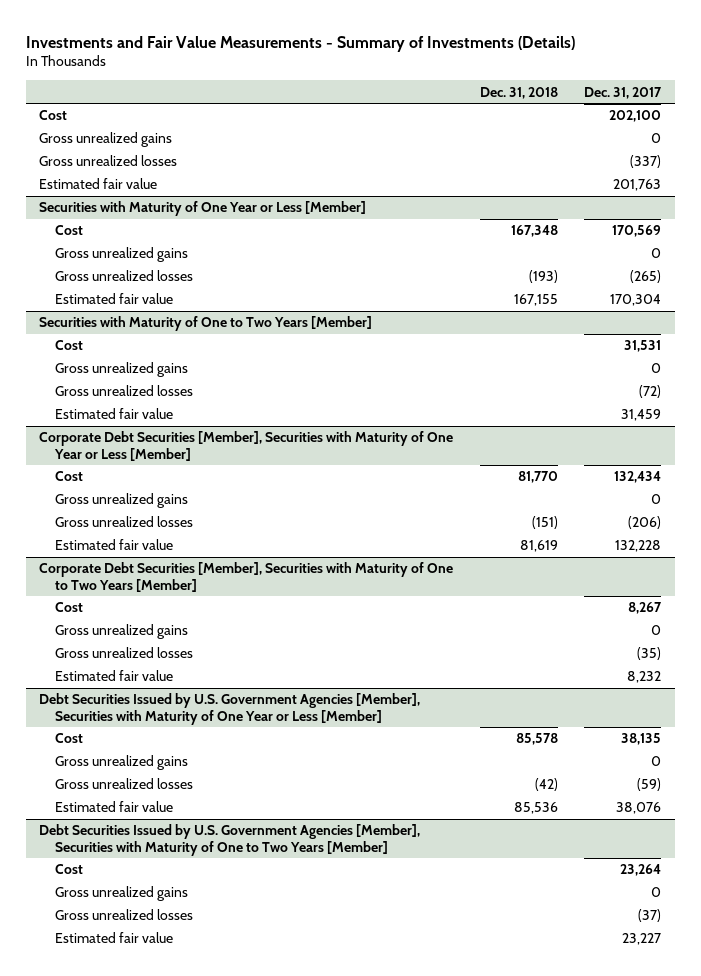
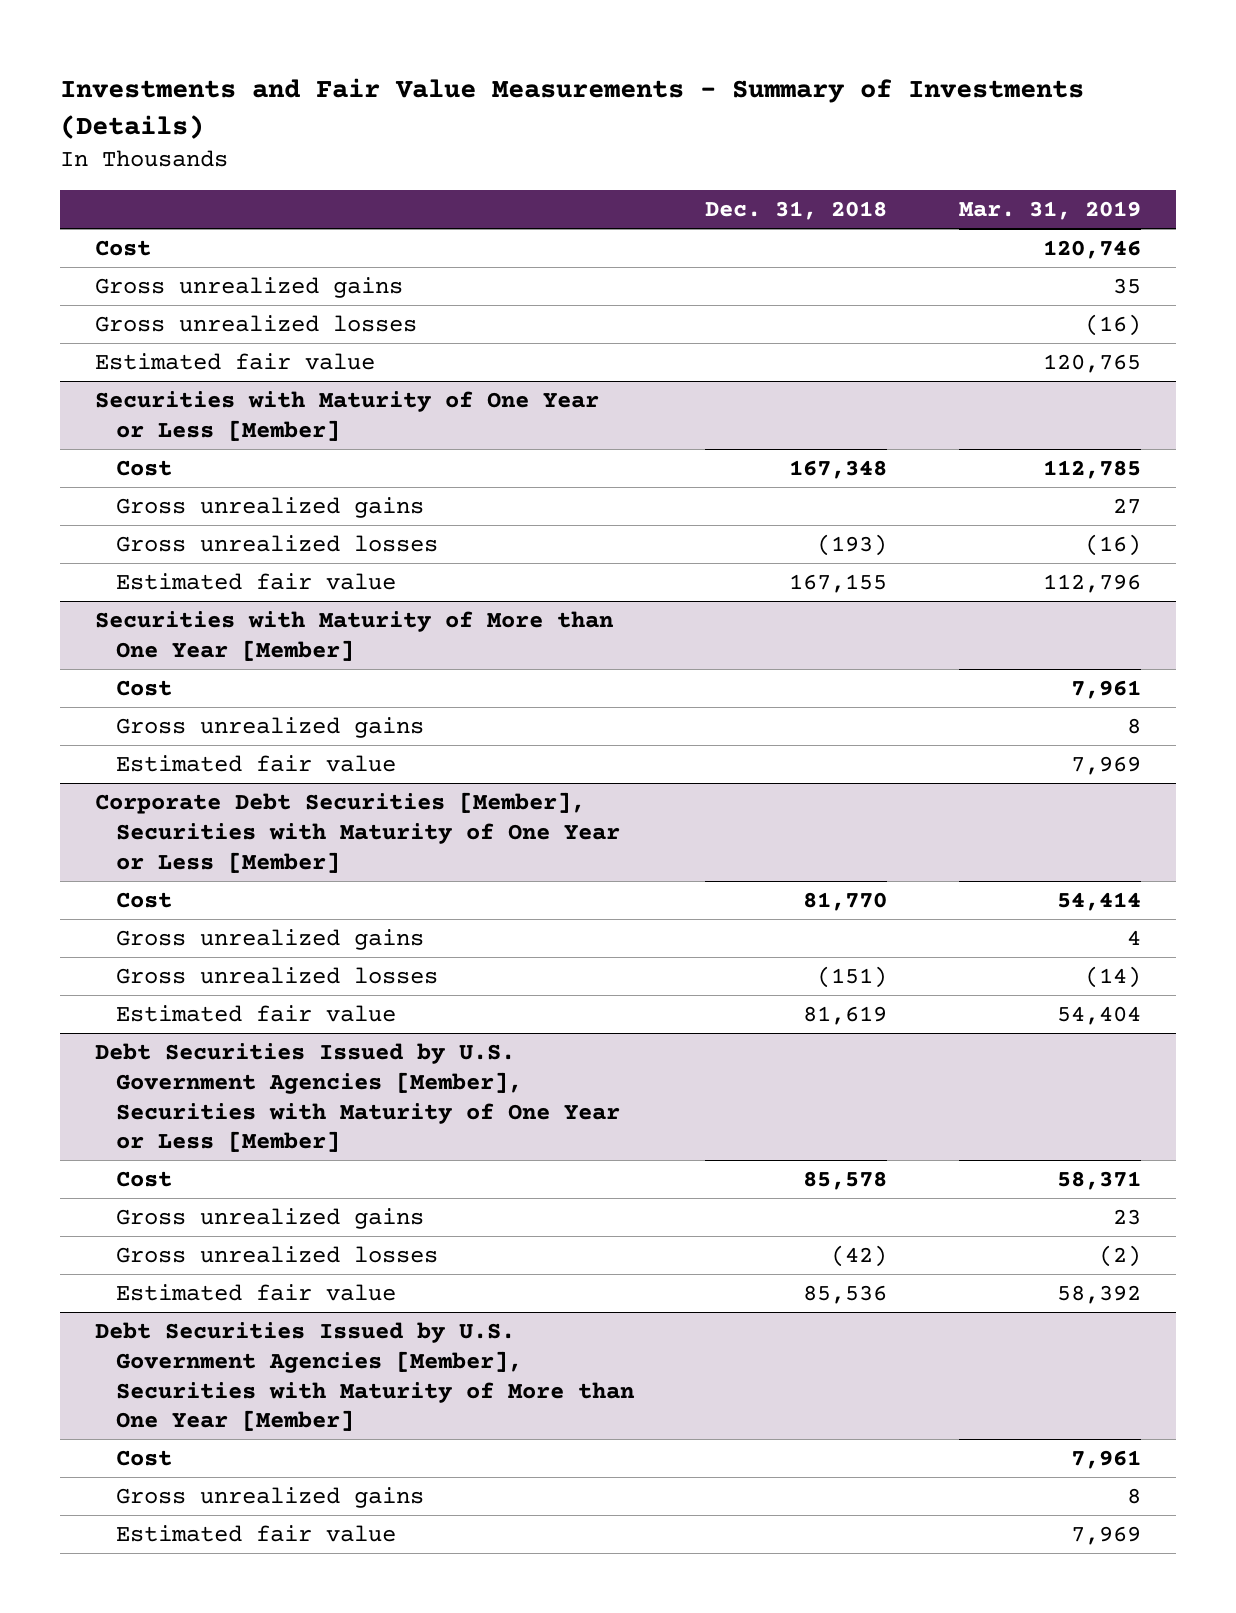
[584,86,663,99] Dec. 31, 2017 -> none
none -> [958,201,1141,221] Mar. 31, 2019
[39,316,373,332] Securities with Maturity of One to Two Years [Member] -> [95,610,615,661] Securities with Maturity of More than One Year [Member]
[54,385,193,397] Gross unrealized losses -> none
[39,562,454,592] Corporate Debt Securities [Member], Securities with Maturity of One to Two Years [Member] -> none
[54,602,83,613] Cost -> none
[54,624,188,640] Gross unrealized gains -> none
[54,647,193,659] Gross unrealized losses -> none
[54,670,173,682] Estimated fair value -> none
[39,824,421,856] Debt Securities Issued by U.S. Government Agencies [Member], Securities with Maturity of One to Two Years [Member] -> [95,1321,635,1432] Debt Securities Issued by U.S. Government Agencies [Member], Securities with Maturity of More than One Year [Member]
[54,909,193,921] Gross unrealized losses -> none

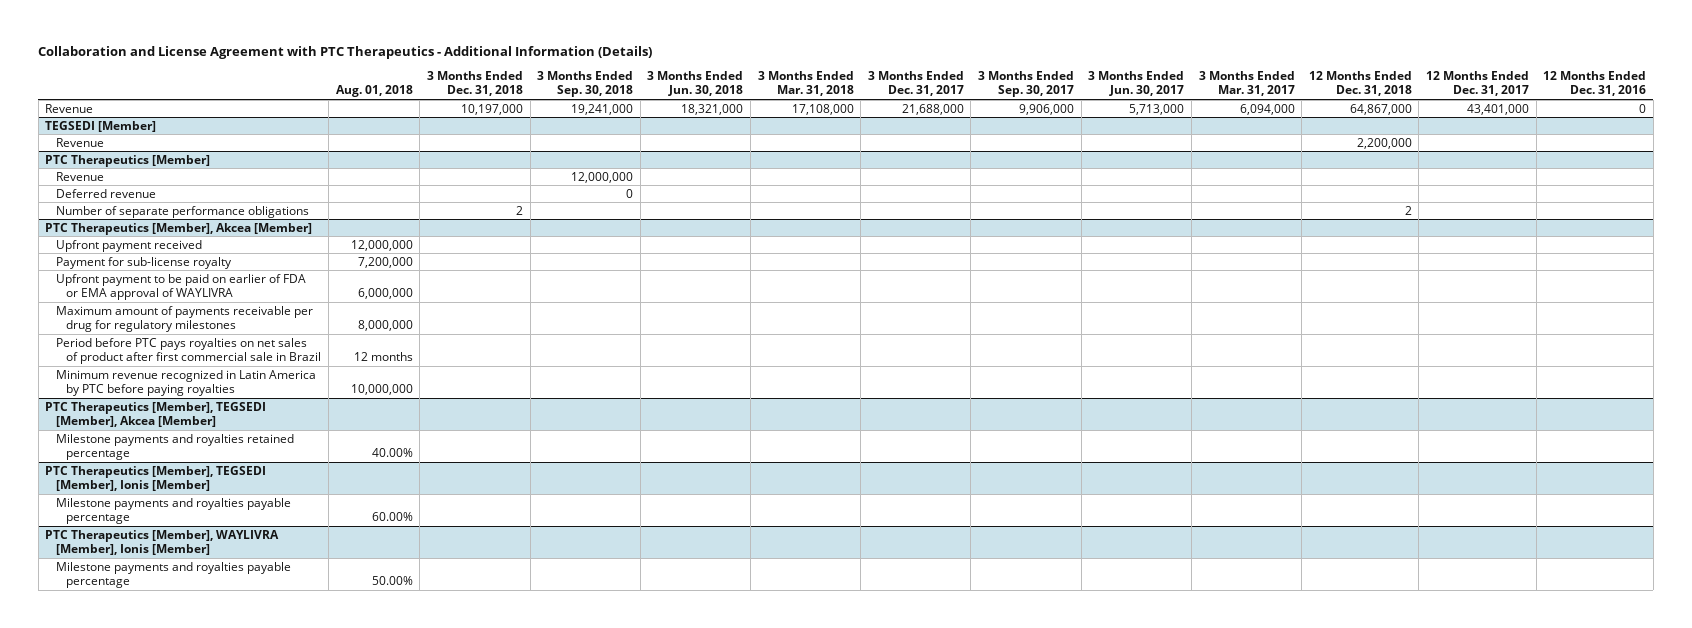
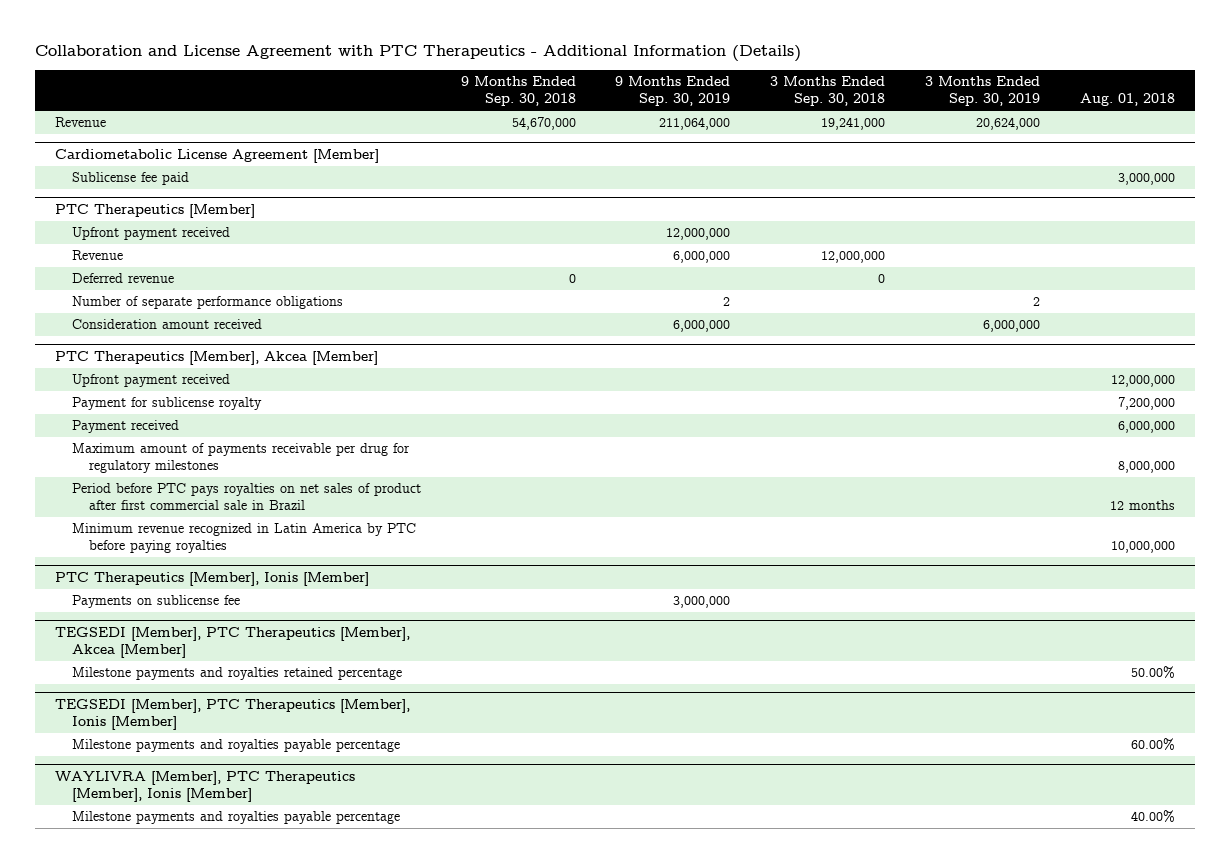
[426,71,523,97] 3 Months Ended Dec. 31, 2018 -> none
[647,71,744,97] 3 Months Ended Jun. 30, 2018 -> none
[757,71,854,97] 3 Months Ended Mar. 31, 2018 -> none
[867,71,964,97] 3 Months Ended Dec. 31, 2017 -> none
[978,71,1075,98] 3 Months Ended Sep. 30, 2017 -> none
[1088,71,1185,97] 3 Months Ended Jun. 30, 2017 -> none
[1198,71,1295,97] 3 Months Ended Mar. 31, 2017 -> none
[1308,71,1412,97] 12 Months Ended Dec. 31, 2018 -> none
[1425,71,1529,97] 12 Months Ended Dec. 31, 2017 -> none
[1543,71,1647,97] 12 Months Ended Dec. 31, 2016 -> none
none -> [460,76,576,107] 9 Months Ended Sep. 30, 2018
none -> [615,76,731,107] 9 Months Ended Sep. 30, 2019
none -> [924,76,1040,107] 3 Months Ended Sep. 30, 2019
[45,120,157,132] TEGSEDI [Member] -> none
[55,137,104,147] Revenue -> none
none -> [55,148,380,163] Cardiometabolic License Agreement [Member]
none -> [71,172,189,186] Sublicense fee paid
none -> [71,227,230,241] Upfront payment received
none -> [71,319,262,330] Consideration amount received
[55,273,306,301] Upfront payment to be paid on earlier of FDA or EMA approval of WAYLIVRA -> none
[55,256,232,269] Payment for sub-license royalty -> [71,397,262,411] Payment for sublicense royalty
none -> [71,420,179,434] Payment received
none -> [55,571,370,586] PTC Therapeutics [Member], Ionis [Member]
none -> [71,595,240,609] Payments on sublicense fee
[45,401,267,428] PTC Therapeutics [Member], TEGSEDI [Member], Akcea [Member] -> [55,626,411,659] TEGSEDI [Member], PTC Therapeutics [Member], Akcea [Member]
[371,448,413,458] 40.00% -> [1130,666,1175,680] 50.00%
[45,465,267,492] PTC Therapeutics [Member], TEGSEDI [Member], Ionis [Member] -> [55,698,411,731] TEGSEDI [Member], PTC Therapeutics [Member], Ionis [Member]
[45,529,280,556] PTC Therapeutics [Member], WAYLIVRA [Member], Ionis [Member] -> [55,770,356,803] WAYLIVRA [Member], PTC Therapeutics [Member], Ionis [Member]
[371,576,413,586] 50.00% -> [1130,810,1175,824] 40.00%

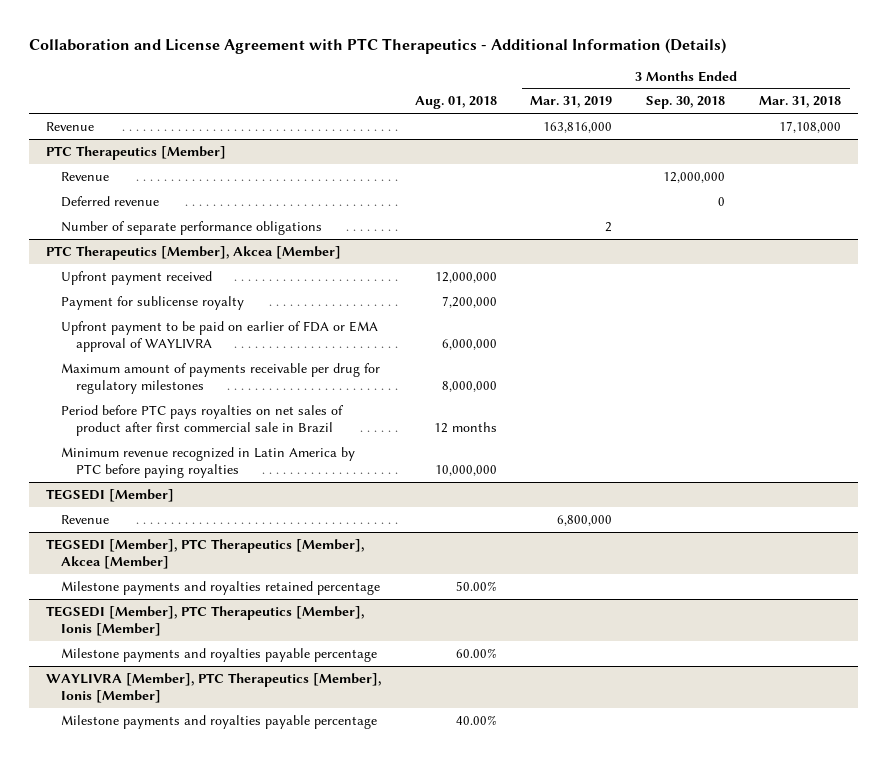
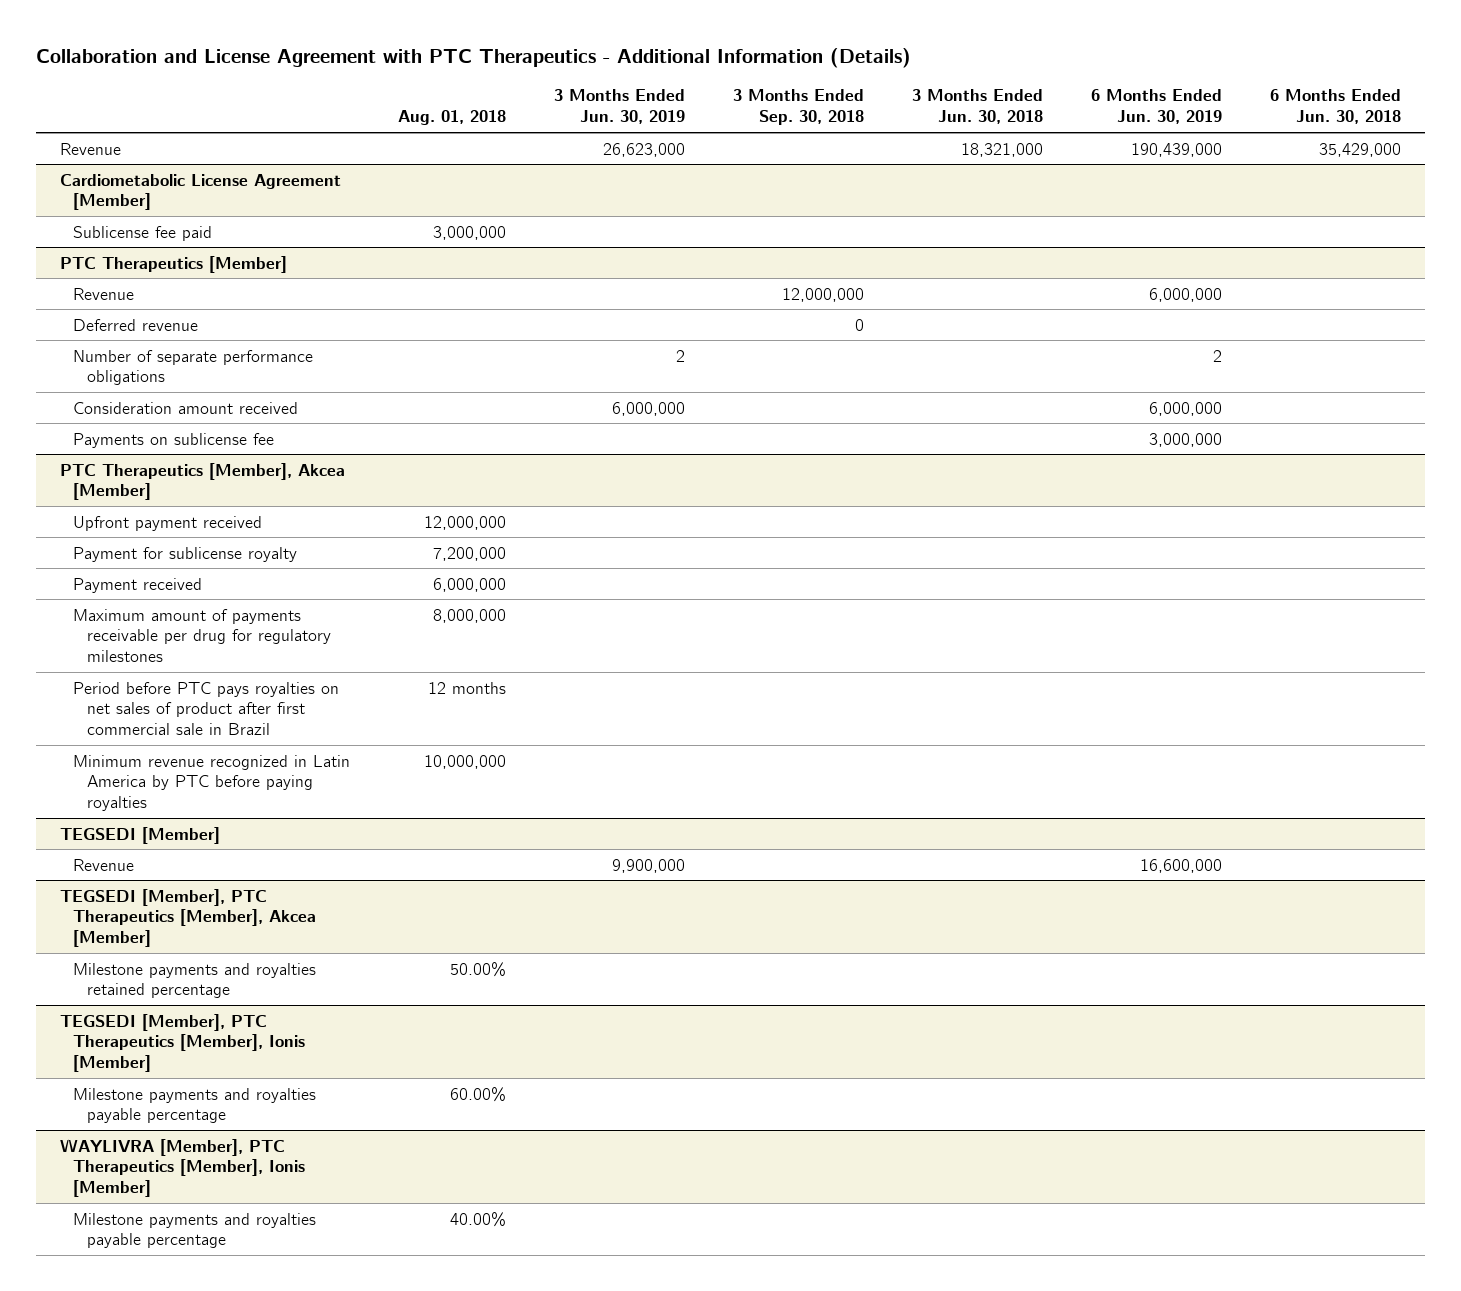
[530,96,613,109] Mar. 31, 2019 -> none
[759,96,842,109] Mar. 31, 2018 -> none
none -> [554,89,686,125] 3 Months Ended Jun. 30, 2019
none -> [912,89,1044,125] 3 Months Ended Jun. 30, 2018
none -> [1091,89,1223,125] 6 Months Ended Jun. 30, 2019
none -> [1270,89,1402,125] 6 Months Ended Jun. 30, 2018
none -> [59,173,341,211] Cardiometabolic License Agreement [Member]
none -> [73,225,213,241] Sublicense fee paid
none -> [73,401,299,414] Consideration amount received
none -> [73,432,275,448] Payments on sublicense fee
[60,320,378,352] Upfront payment to be paid on earlier of FDA or EMA approval of WAYLIVRA -> none
none -> [73,577,203,593] Payment received

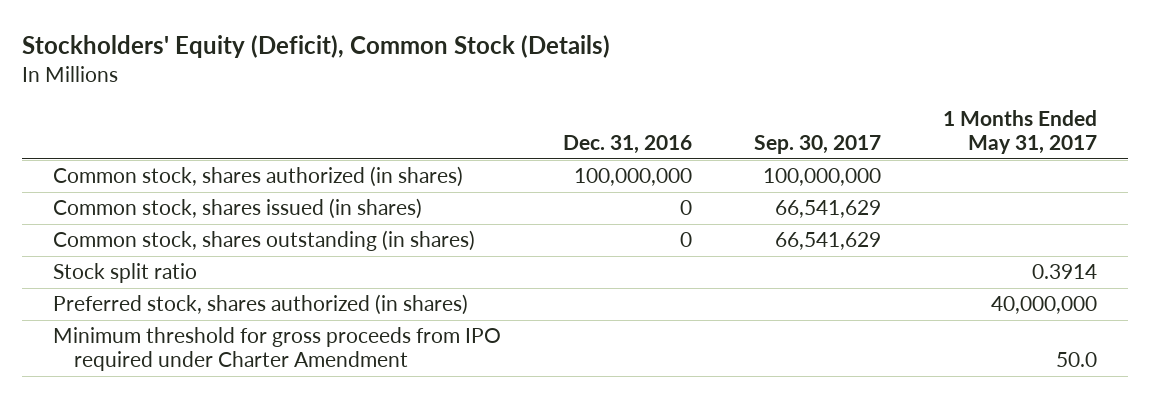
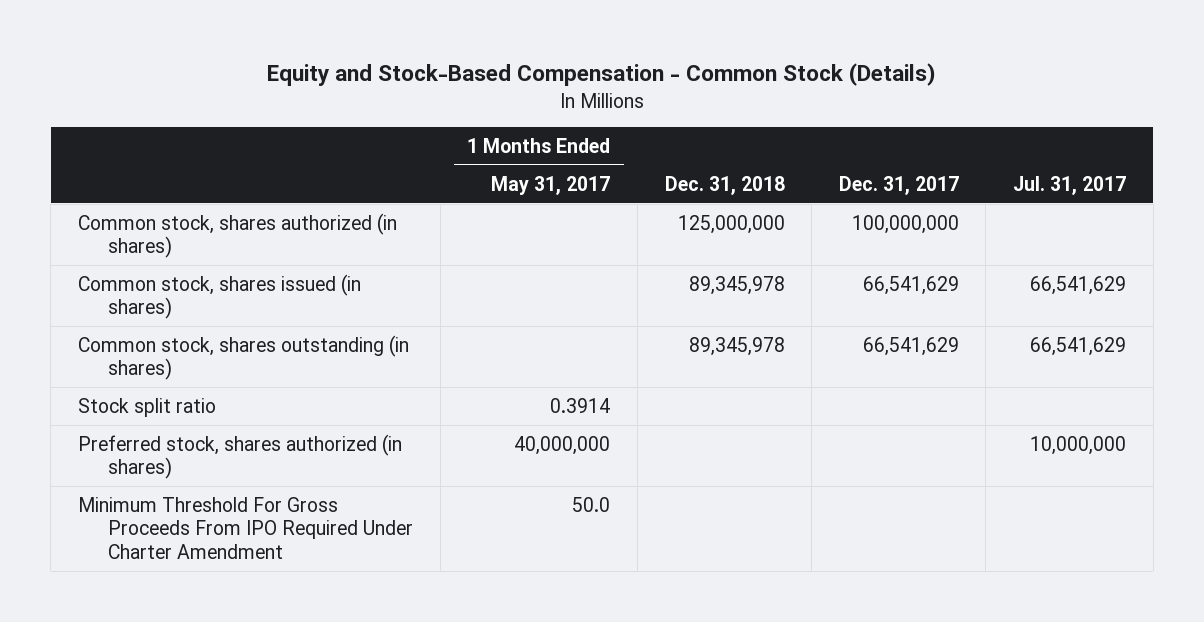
[22,35,611,59] Stockholders' Equity (Deficit), Common Stock (Details) -> [267,63,937,87] Equity and Stock-Based Compensation - Common Stock (Details)
[563,135,693,155] Dec. 31, 2016 -> none
[753,135,881,155] Sep. 30, 2017 -> none
none -> [664,175,785,195] Dec. 31, 2018
none -> [838,175,959,195] Dec. 31, 2017
none -> [1012,175,1126,195] Jul. 31, 2017
[53,327,502,372] Minimum threshold for gross proceeds from IPO required under Charter Amendment -> [78,496,414,559] Minimum Threshold For Gross Proceeds From IPO Required Under Charter Amendment

